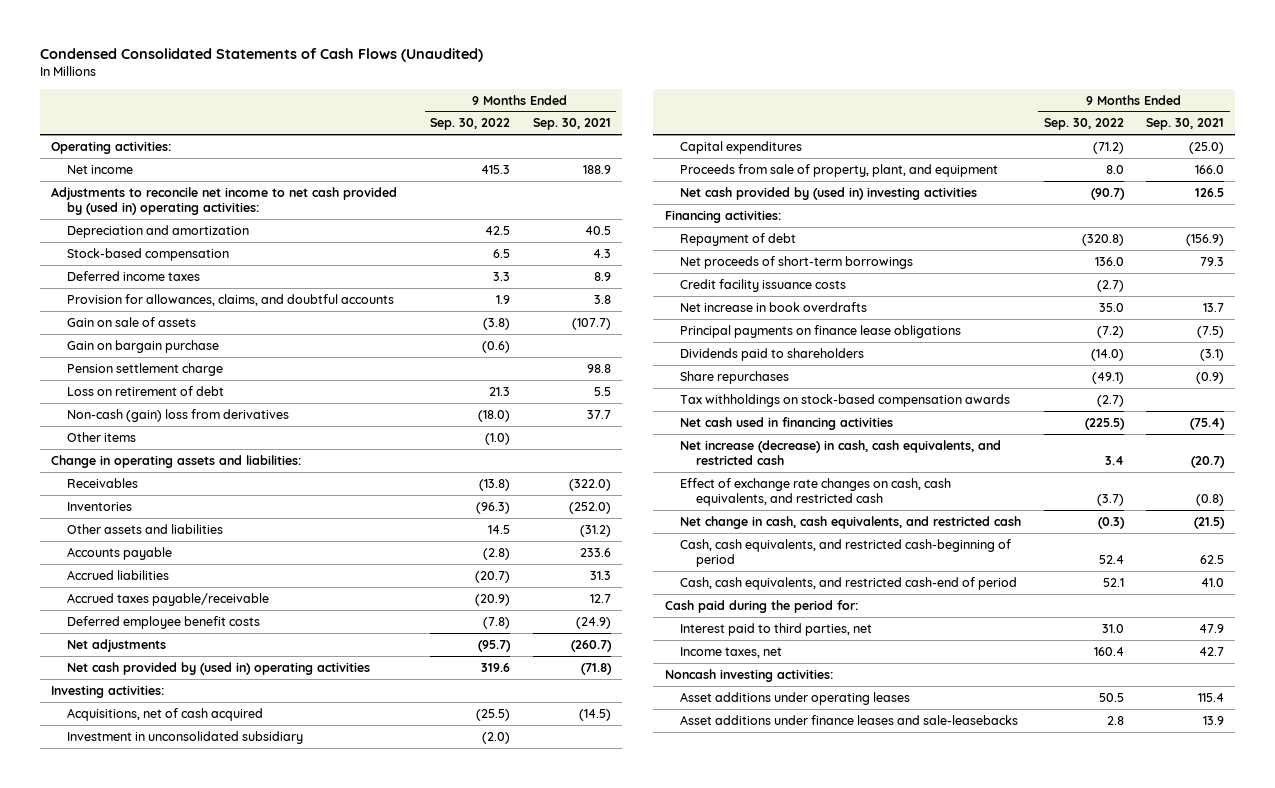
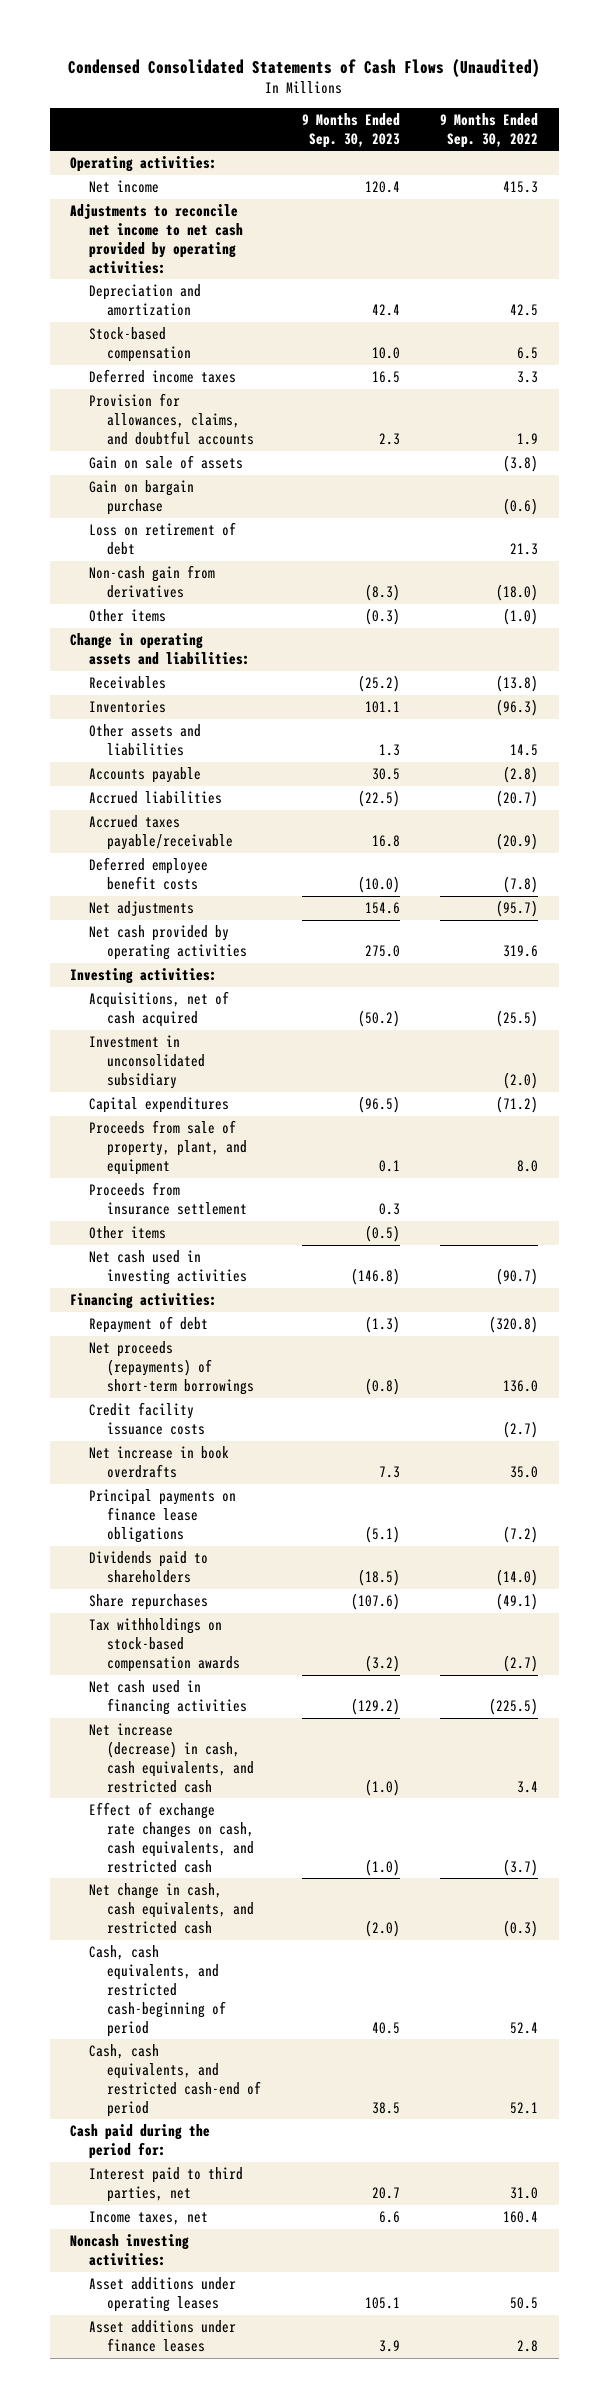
[532,118,611,131] Sep. 30, 2021 -> none
none -> [301,112,400,148] 9 Months Ended Sep. 30, 2023
[51,186,398,215] Adjustments to reconcile net income to net cash provided by (used in) operating activities: -> [70,204,243,274] Adjustments to reconcile net income to net cash provided by operating activities:
[66,362,223,376] Pension settlement charge -> none
[66,408,289,422] Non-cash (gain) loss from derivatives -> [88,565,215,598] Non-cash gain from derivatives
[66,661,370,675] Net cash provided by (used in) operating activities -> [88,925,247,960] Net cash provided by operating activities
none -> [88,1182,247,1215] Proceeds from insurance settlement
none -> [88,1226,166,1240] Other items
[680,186,978,200] Net cash provided by (used in) investing activities -> [88,1250,247,1285] Net cash used in investing activities
[680,255,914,269] Net proceeds of short-term borrowings -> [88,1341,254,1395] Net proceeds (repayments) of short-term borrowings
[680,714,1019,725] Asset additions under finance leases and sale-leasebacks -> [88,2320,236,2352] Asset additions under finance leases

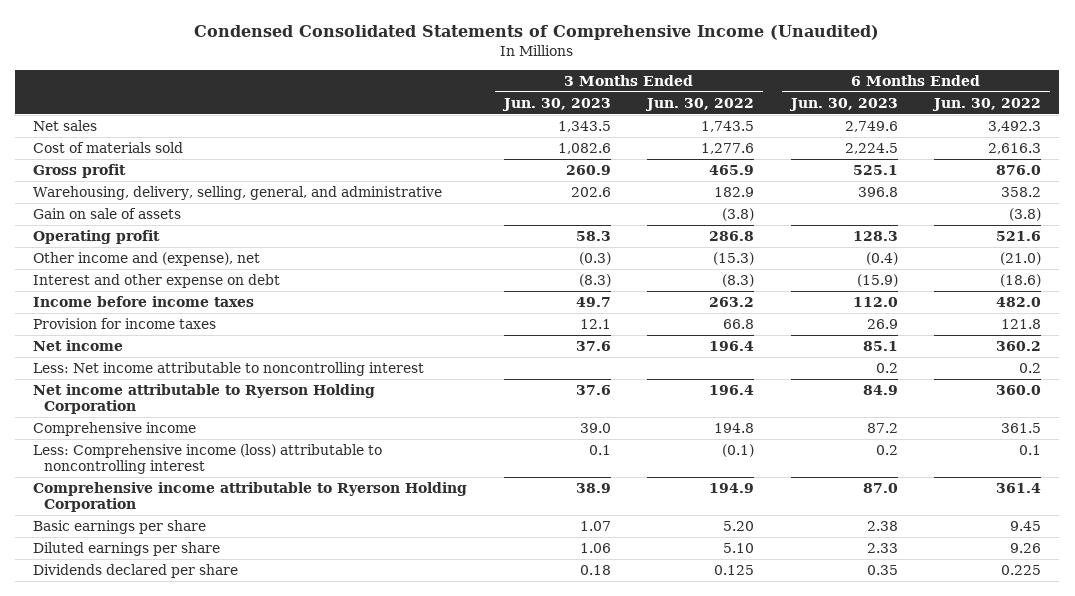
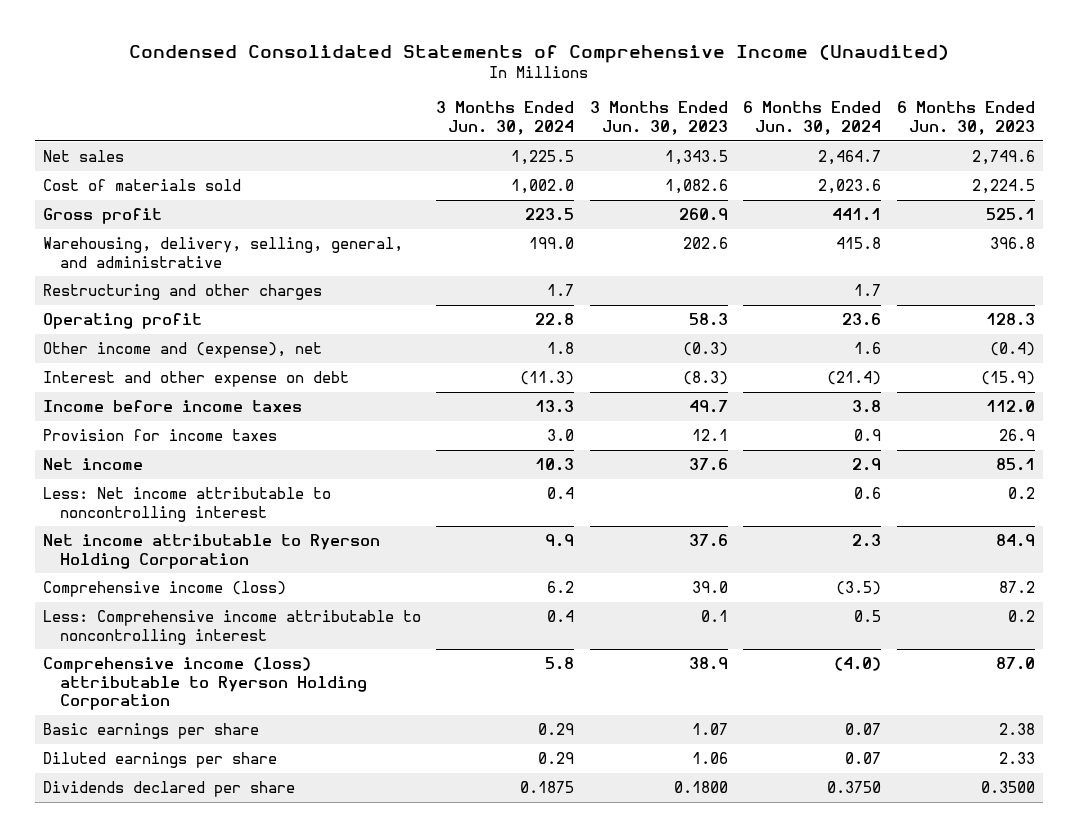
[645,98,755,112] Jun. 30, 2022 -> none
[932,98,1042,112] Jun. 30, 2022 -> none
none -> [436,101,575,136] 3 Months Ended Jun. 30, 2024
none -> [743,101,882,136] 6 Months Ended Jun. 30, 2024
[33,208,182,220] Gain on sale of assets -> none
none -> [42,283,322,300] Restructuring and other charges
[33,422,197,437] Comprehensive income -> [42,580,286,597] Comprehensive income (loss)
[33,444,383,475] Less: Comprehensive income (loss) attributable to noncontrolling interest -> [42,609,421,645] Less: Comprehensive income attributable to noncontrolling interest
[33,482,468,513] Comprehensive income attributable to Ryerson Holding Corporation -> [42,656,368,711] Comprehensive income (loss) attributable to Ryerson Holding Corporation
[579,565,611,576] 0.18 -> [673,780,728,793] 0.1800
[866,565,898,576] 0.35 -> [980,780,1035,793] 0.3500

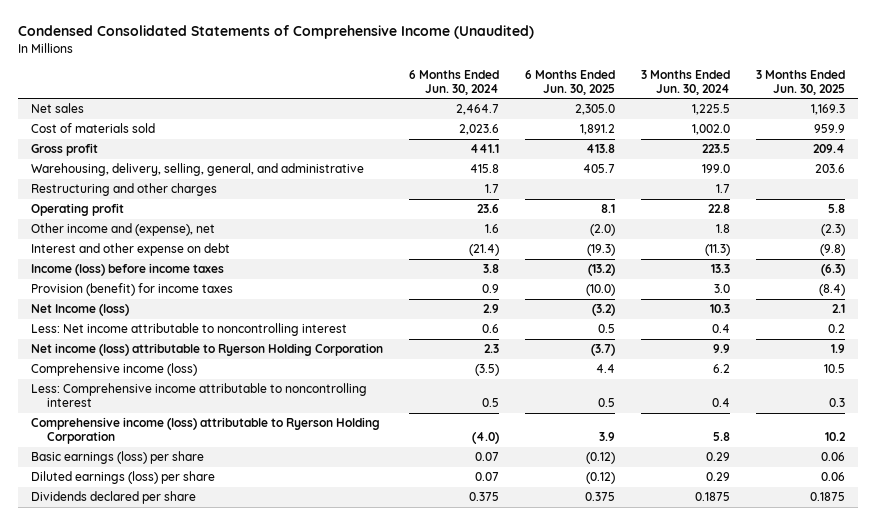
[589,101,728,136] 3 Months Ended Jun. 30, 2023 -> none
[896,101,1035,136] 6 Months Ended Jun. 30, 2023 -> none
none -> [524,69,615,95] 6 Months Ended Jun. 30, 2025
none -> [755,69,845,95] 3 Months Ended Jun. 30, 2025
[42,399,302,412] Income before income taxes -> [30,263,224,277] Income (loss) before income taxes
[42,428,277,441] Provision for income taxes -> [30,283,233,297] Provision (benefit) for income taxes
[42,457,143,470] Net income -> [30,304,129,317] Net Income (loss)
[42,533,380,569] Net income attributable to Ryerson Holding Corporation -> [30,343,383,357] Net income (loss) attributable to Ryerson Holding Corporation
[42,722,259,739] Basic earnings per share -> [30,451,204,465] Basic earnings (loss) per share
[42,751,277,768] Diluted earnings per share -> [30,471,215,485] Diluted earnings (loss) per share
[827,780,882,793] 0.3750 -> [468,492,499,502] 0.375

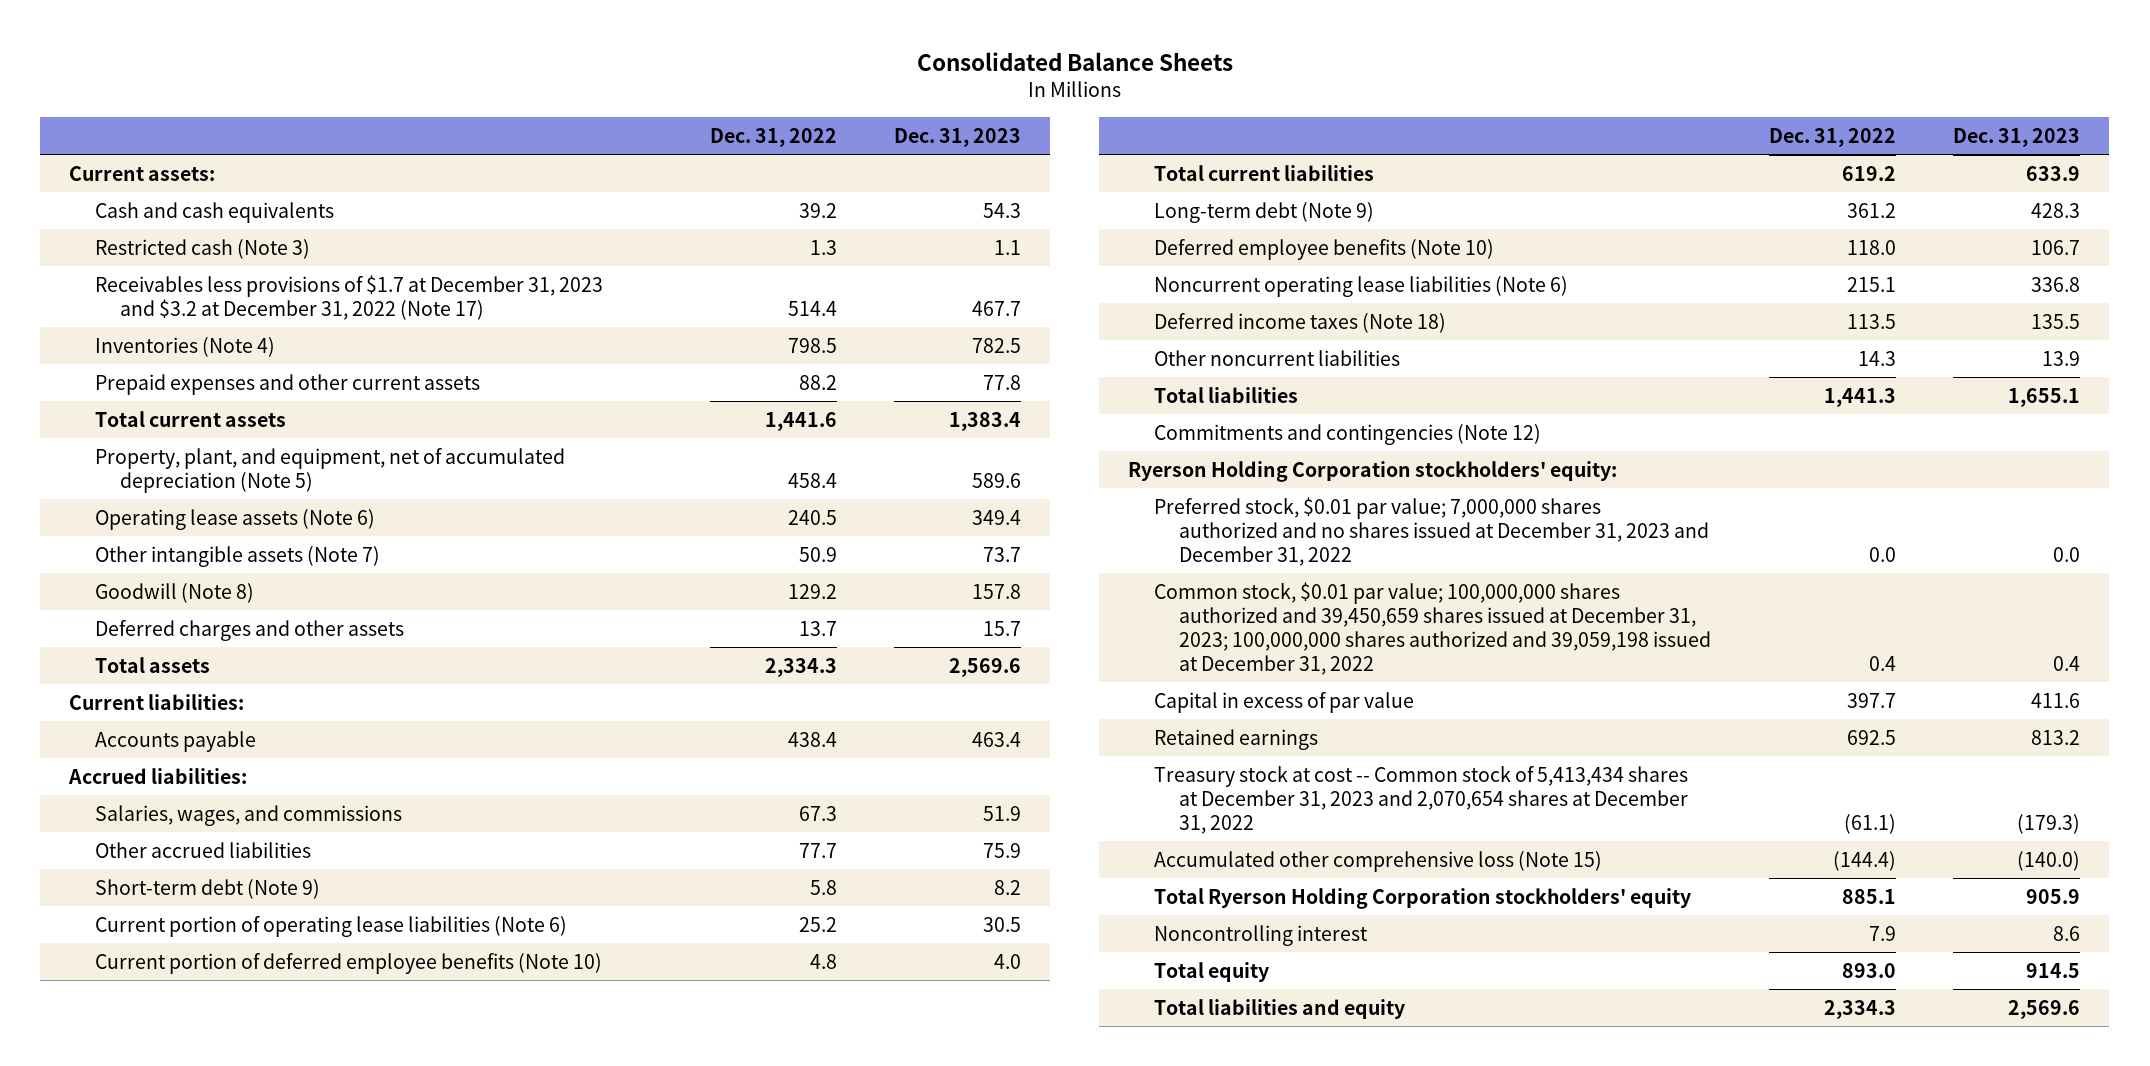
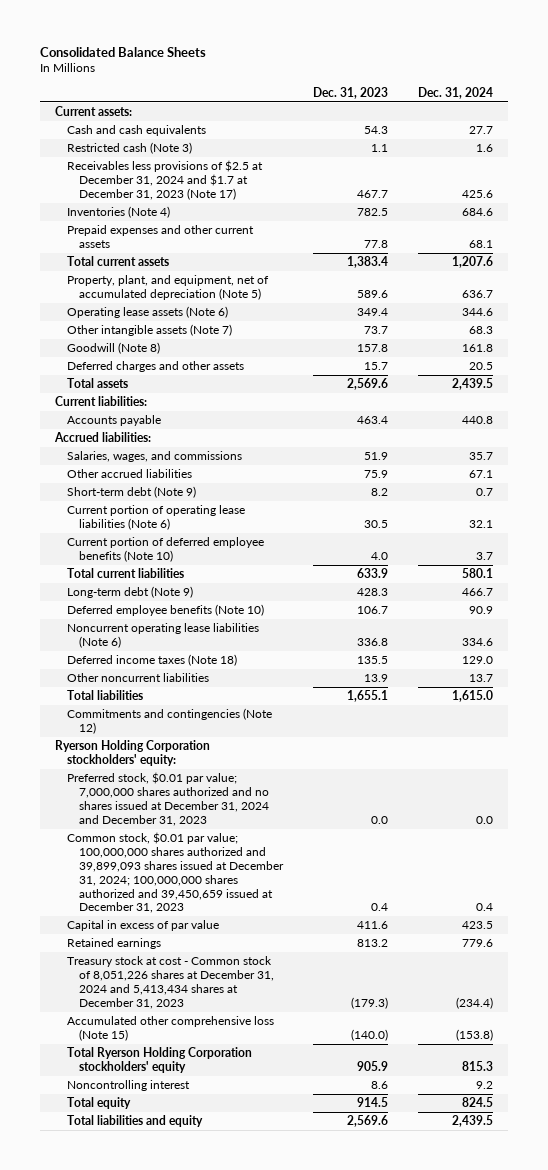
[709,127,837,147] Dec. 31, 2022 -> none
none -> [418,86,494,99] Dec. 31, 2024
[94,274,603,320] Receivables less provisions of $1.7 at December 31, 2023 and $3.2 at December 31, 2022 (Note 17) -> [66,160,263,200] Receivables less provisions of $2.5 at December 31, 2024 and $1.7 at December 31, 2023 (Note 17)
[1153,496,1709,566] Preferred stock, $0.01 par value; 7,000,000 shares authorized and no shares issued at December 31, 2023 and December 31, 2022 -> [66,772,269,826] Preferred stock, $0.01 par value; 7,000,000 shares authorized and no shares issued at December 31, 2024 and December 31, 2023
[1153,581,1711,675] Common stock, $0.01 par value; 100,000,000 shares authorized and 39,450,659 shares issued at December 31, 2023; 100,000,000 shares authorized and 39,059,198 issued at December 31, 2022 -> [66,832,284,914] Common stock, $0.01 par value; 100,000,000 shares authorized and 39,899,093 shares issued at December 31, 2024; 100,000,000 shares authorized and 39,450,659 issued at December 31, 2023
[1153,765,1688,834] Treasury stock at cost -- Common stock of 5,413,434 shares at December 31, 2023 and 2,070,654 shares at December 31, 2022 -> [66,956,274,1009] Treasury stock at cost - Common stock of 8,051,226 shares at December 31, 2024 and 5,413,434 shares at December 31, 2023

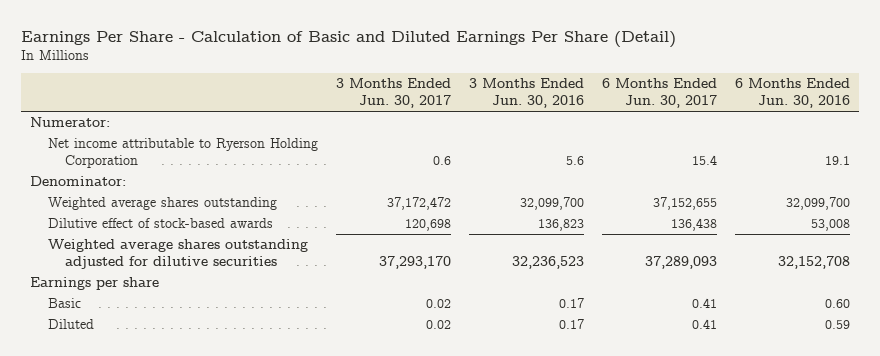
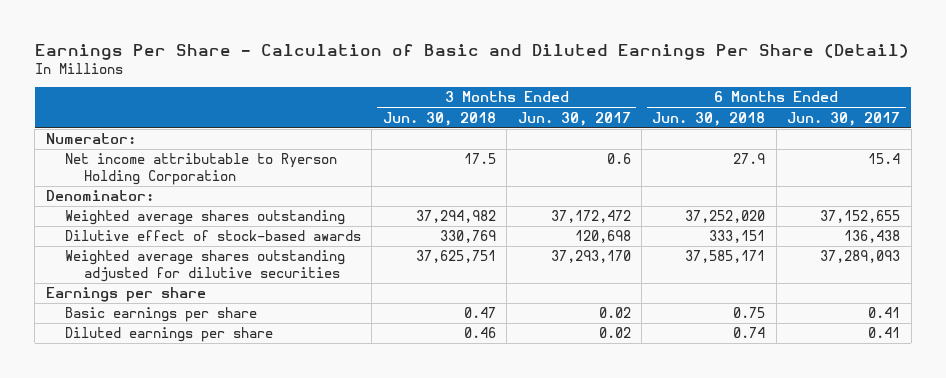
[468,78,584,108] 3 Months Ended Jun. 30, 2016 -> none
[735,78,851,108] 6 Months Ended Jun. 30, 2016 -> none
none -> [382,111,496,126] Jun. 30, 2018
none -> [652,111,766,126] Jun. 30, 2018
[47,298,81,309] Basic -> [64,307,257,323] Basic earnings per share
[47,319,94,330] Diluted -> [64,327,273,343] Diluted earnings per share

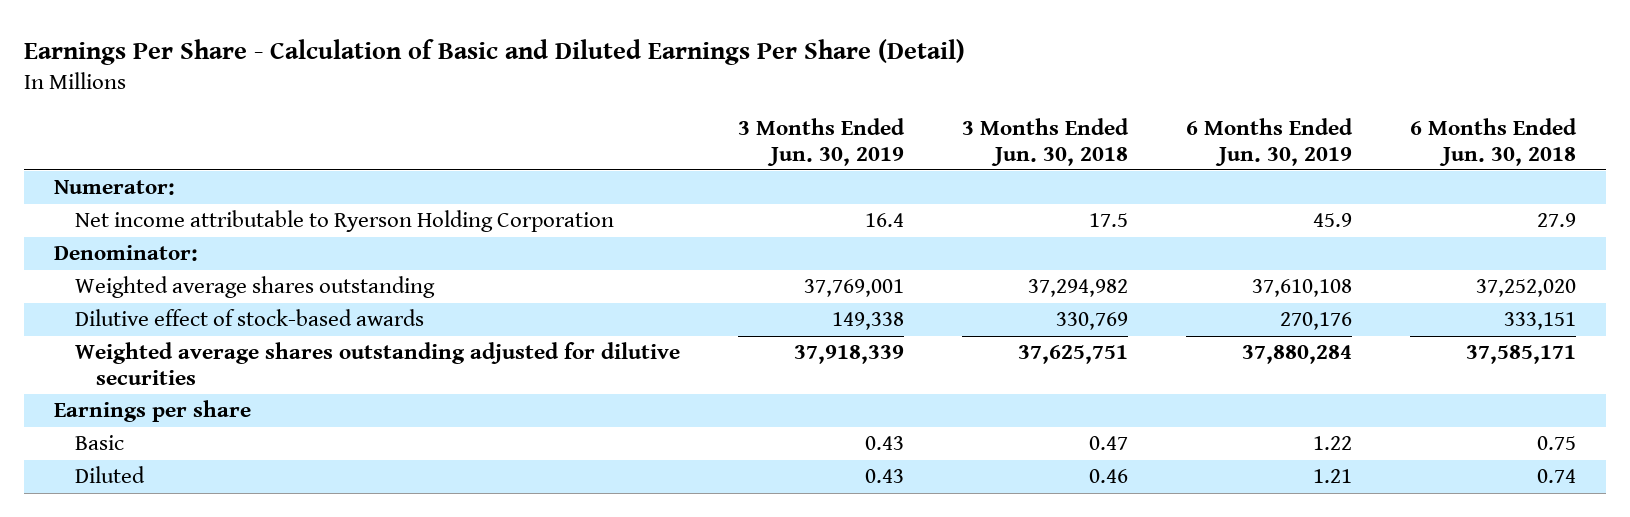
[517,111,631,126] Jun. 30, 2017 -> none
[787,111,901,126] Jun. 30, 2017 -> none
none -> [737,117,905,166] 3 Months Ended Jun. 30, 2019
none -> [1186,117,1354,166] 6 Months Ended Jun. 30, 2019
[64,307,257,323] Basic earnings per share -> [74,435,124,451] Basic
[64,327,273,343] Diluted earnings per share -> [74,466,145,484] Diluted

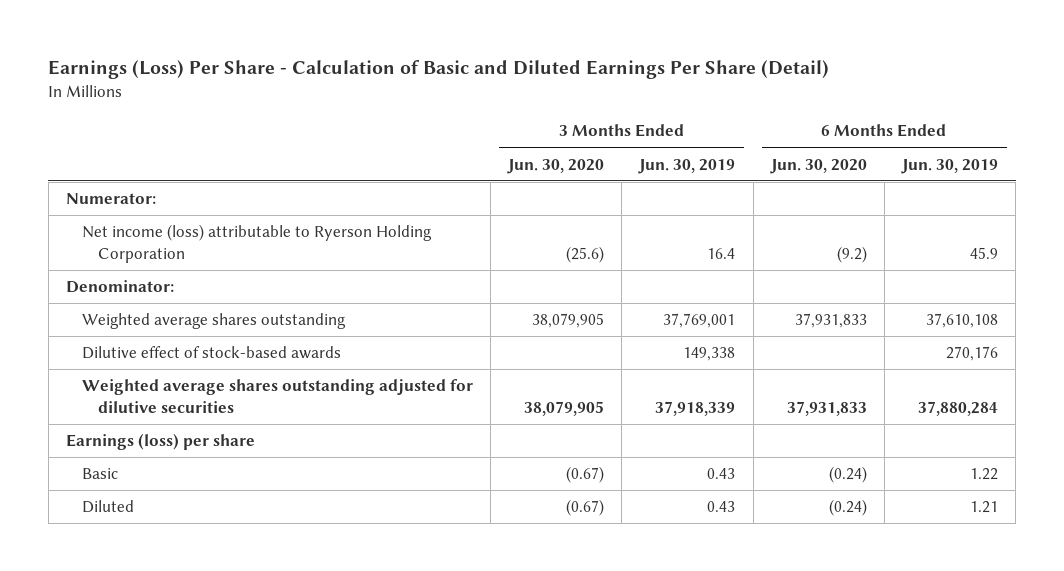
[24,39,966,66] Earnings Per Share - Calculation of Basic and Diluted Earnings Per Share (Detail) -> [48,60,830,80] Earnings (Loss) Per Share - Calculation of Basic and Diluted Earnings Per Share (Detail)
[962,117,1130,166] 3 Months Ended Jun. 30, 2018 -> none
[1410,117,1578,166] 6 Months Ended Jun. 30, 2018 -> none
none -> [507,158,605,174] Jun. 30, 2020
none -> [769,158,867,174] Jun. 30, 2020
[74,210,614,233] Net income attributable to Ryerson Holding Corporation -> [81,224,432,263] Net income (loss) attributable to Ryerson Holding Corporation
[53,400,251,423] Earnings per share -> [65,433,255,451] Earnings (loss) per share

